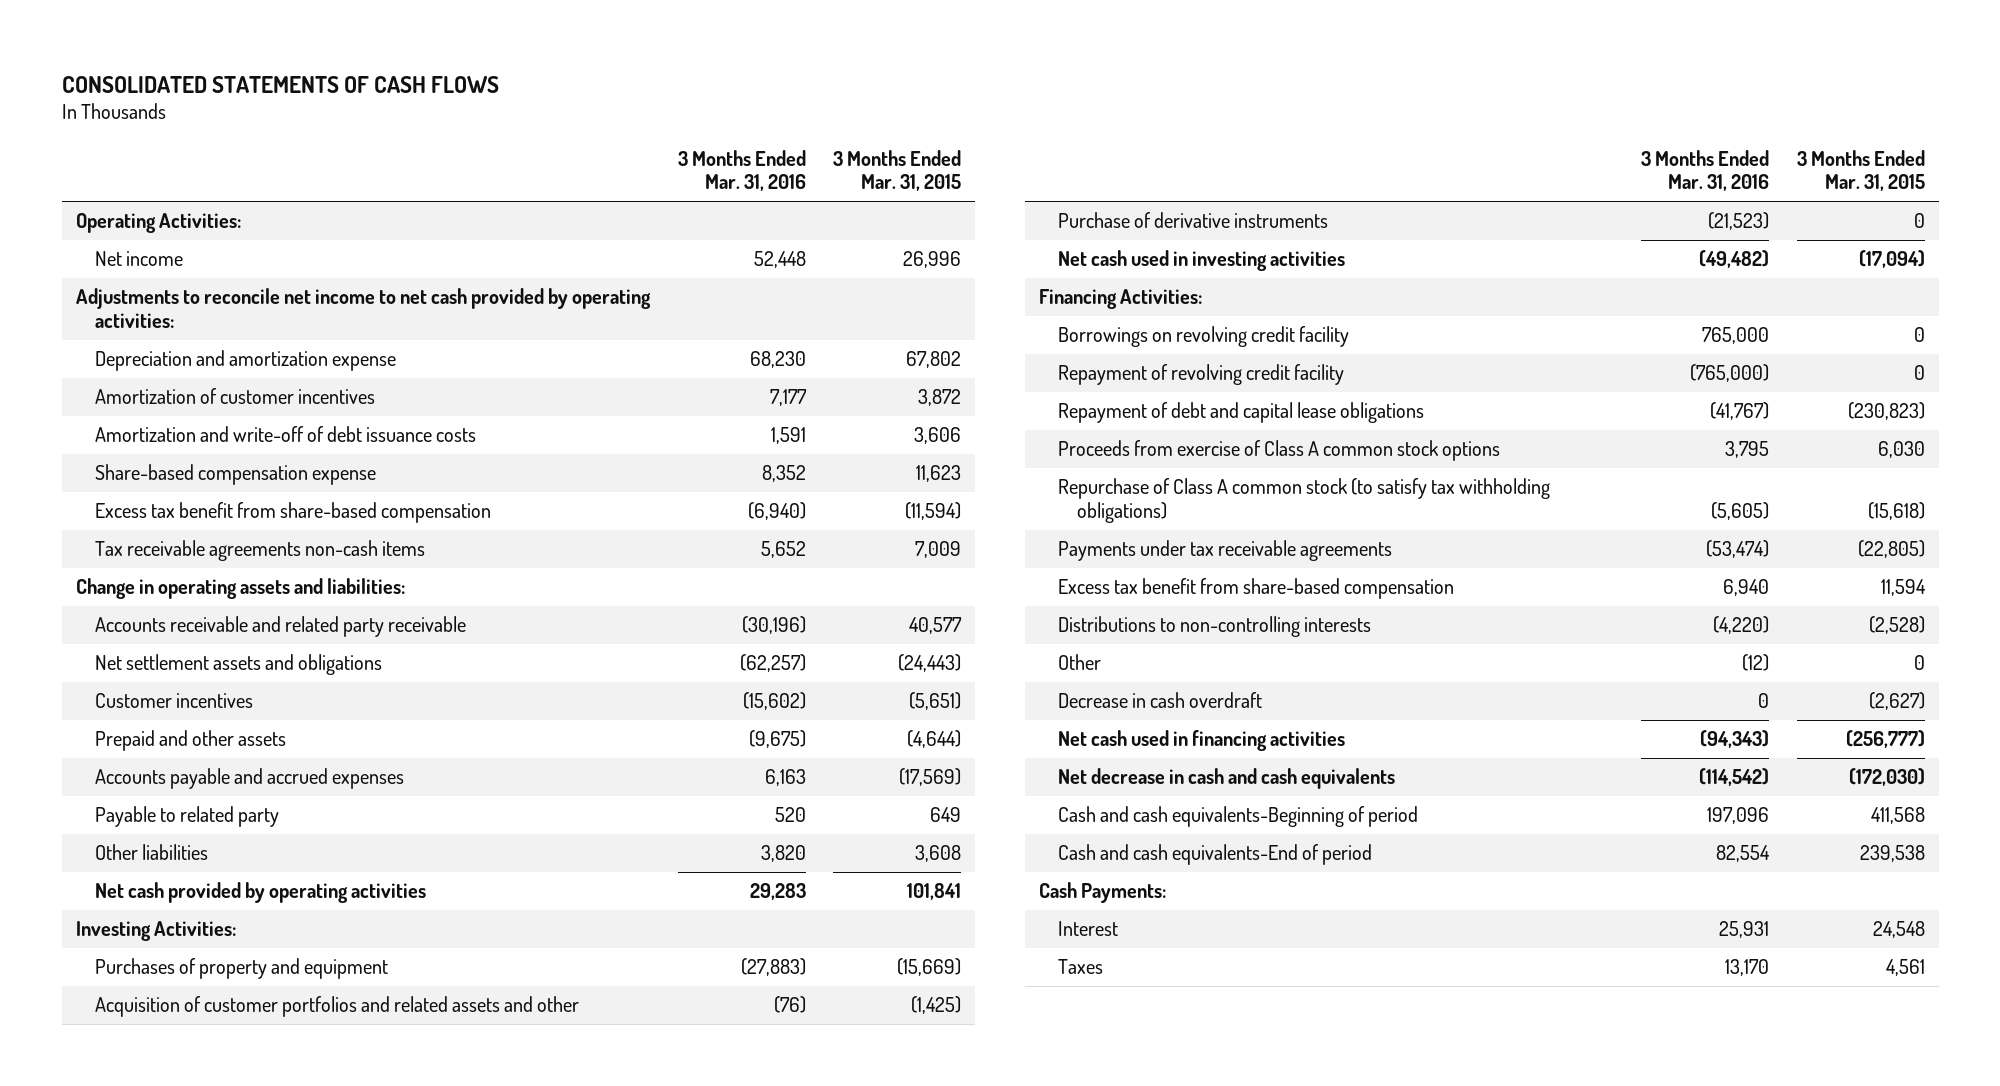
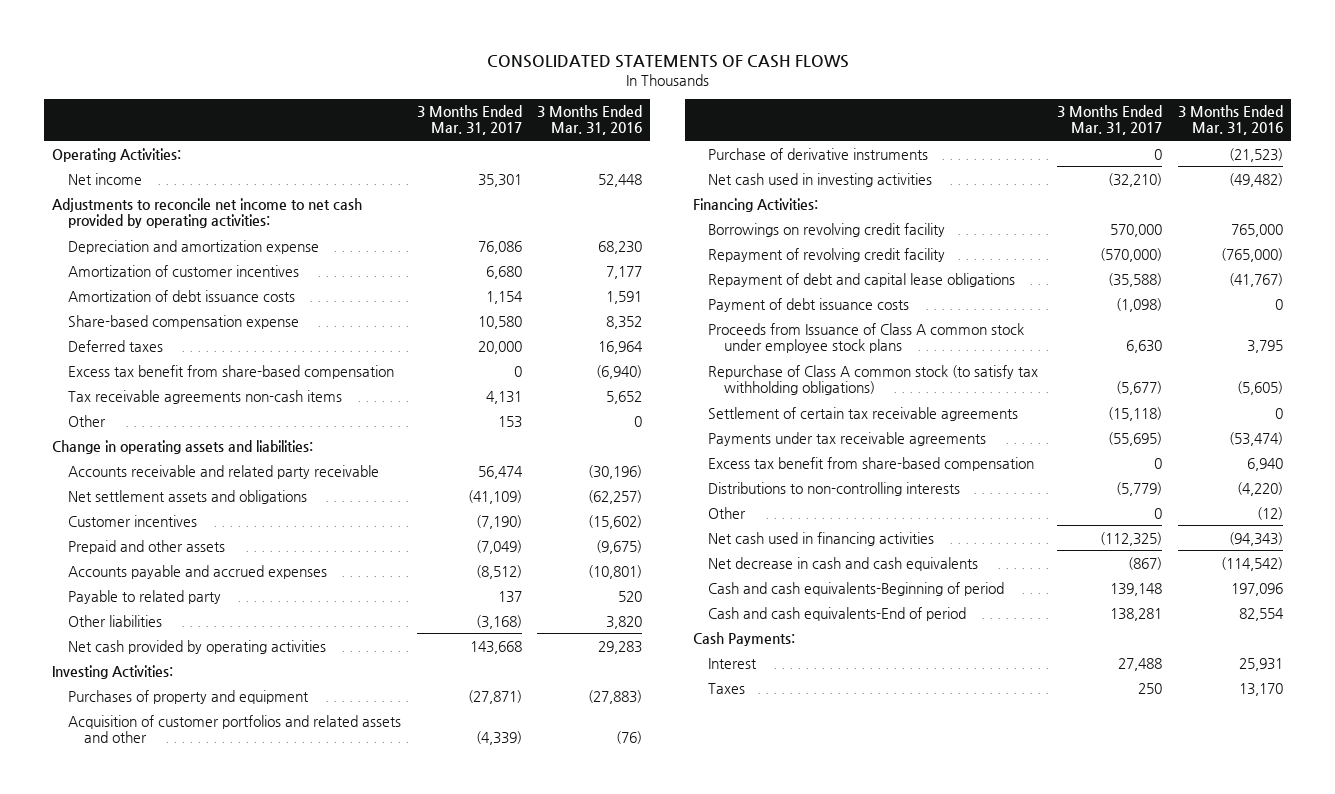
[833,149,962,192] 3 Months Ended Mar. 31, 2015 -> none
none -> [416,105,522,136] 3 Months Ended Mar. 31, 2017
[94,426,476,443] Amortization and write-off of debt issuance costs -> [68,289,296,302] Amortization of debt issuance costs
none -> [68,339,164,352] Deferred taxes
none -> [68,414,107,427] Other
[764,769,806,787] 6,163 -> [588,564,643,579] (10,801)
none -> [708,297,910,312] Payment of debt issuance costs
[1058,440,1501,462] Proceeds from exercise of Class A common stock options -> [708,322,1025,353] Proceeds from Issuance of Class A common stock under employee stock plans
none -> [708,406,1019,421] Settlement of certain tax receivable agreements
[1058,692,1263,709] Decrease in cash overdraft -> none

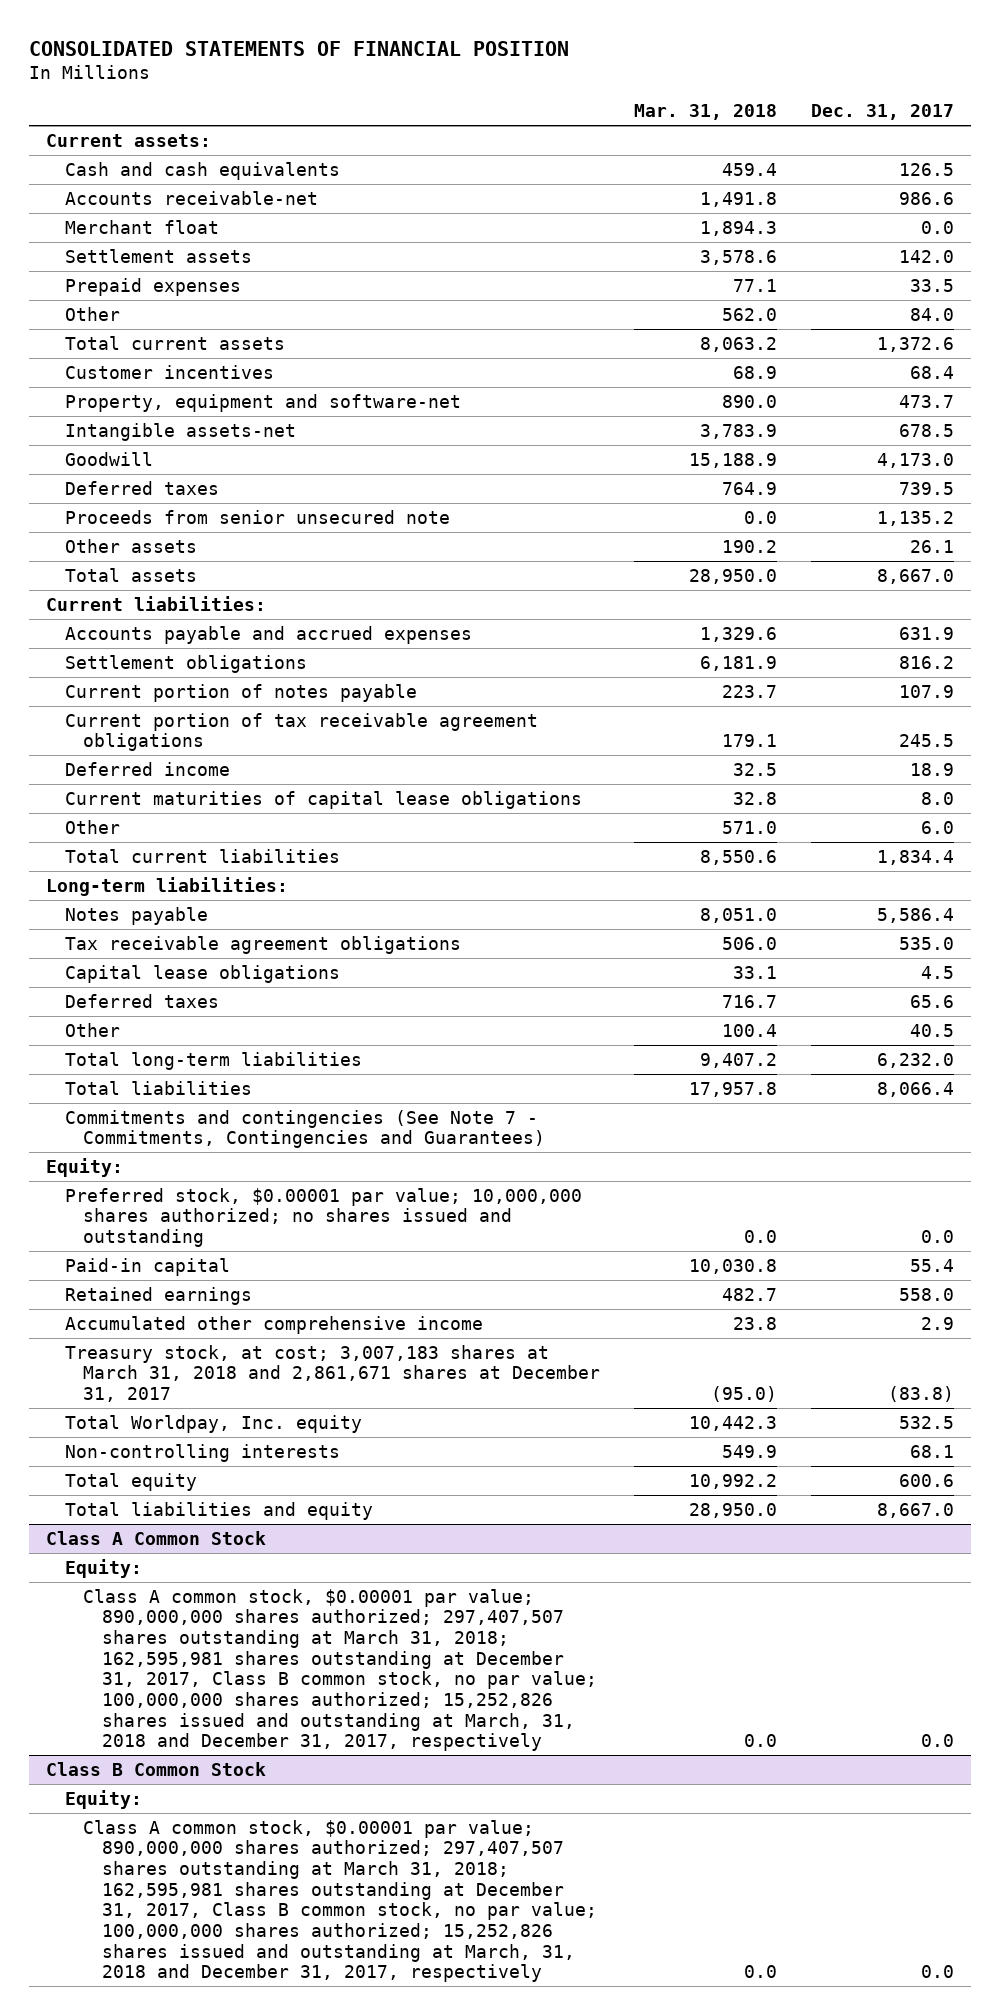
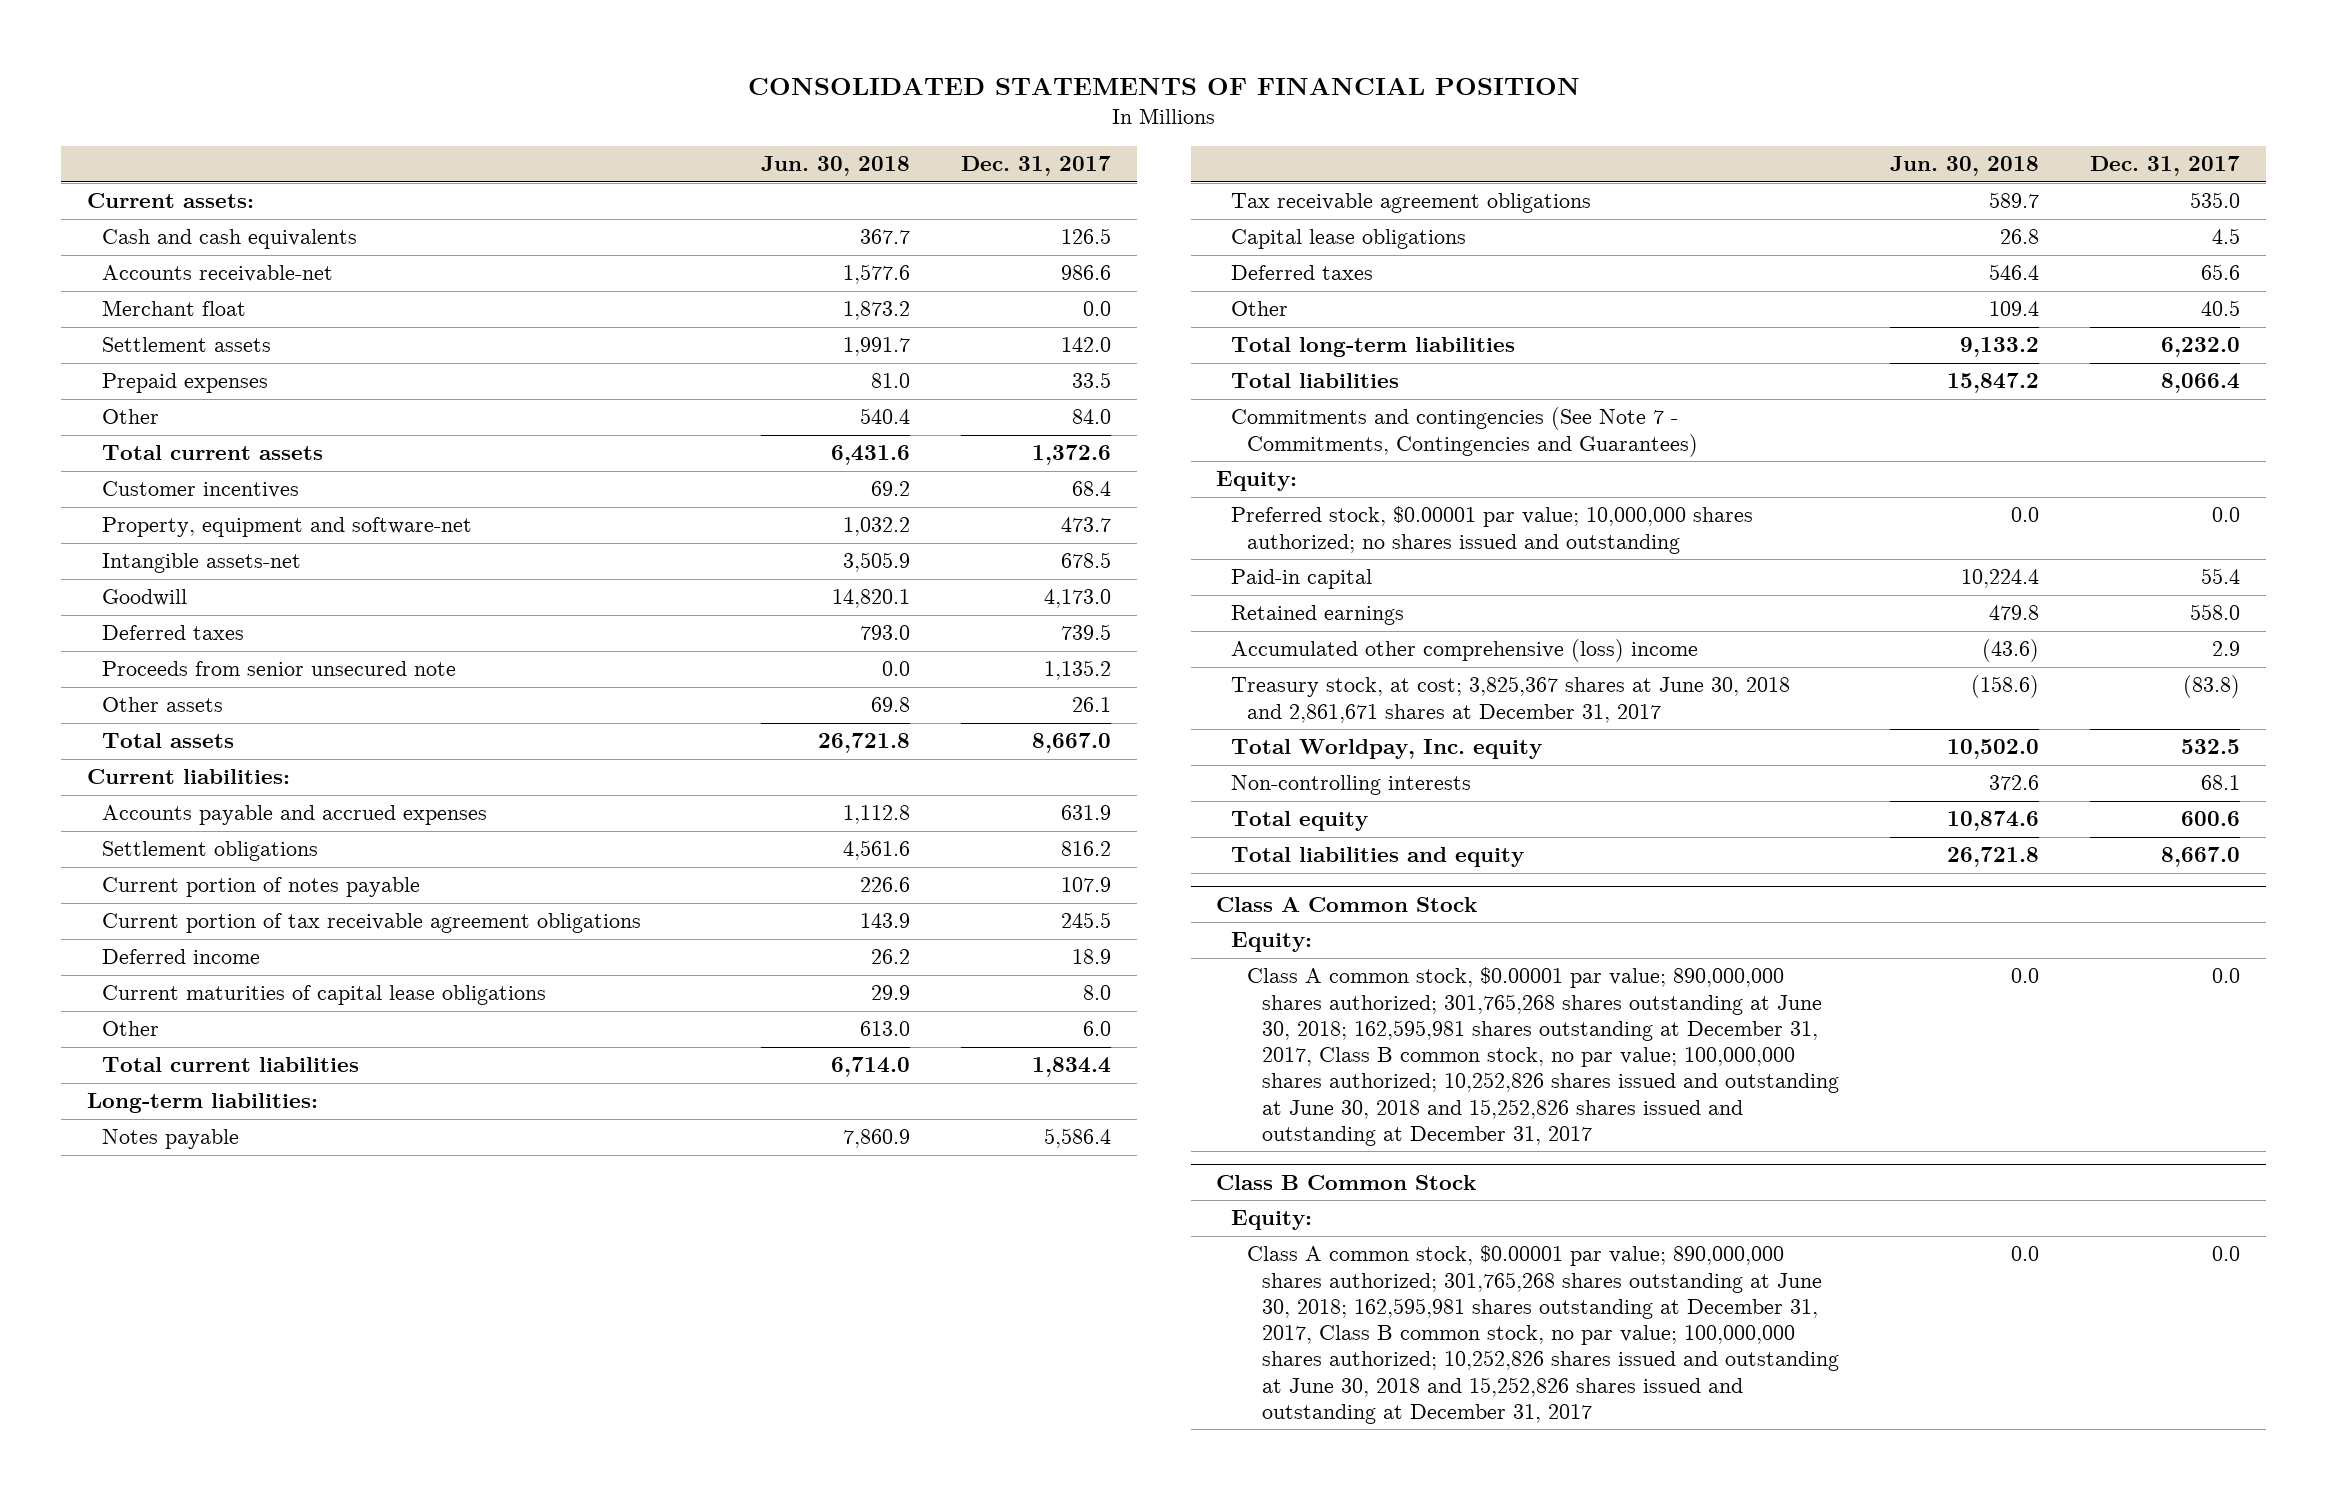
[634,104,778,121] Mar. 31, 2018 -> none
none -> [760,156,910,177] Jun. 30, 2018
[64,1315,483,1334] Accumulated other comprehensive income -> [1231,639,1699,663] Accumulated other comprehensive (loss) income
[64,1344,601,1402] Treasury stock, at cost; 3,007,183 shares at March 31, 2018 and 2,861,671 shares at December 31, 2017 -> [1231,676,1791,723] Treasury stock, at cost; 3,825,367 shares at June 30, 2018 and 2,861,671 shares at December 31, 2017
[83,1588,597,1752] Class A common stock, $0.00001 par value; 890,000,000 shares authorized; 297,407,507 shares outstanding at March 31, 2018; 162,595,981 shares outstanding at December 31, 2017, Class B common stock, no par value; 100,000,000 shares authorized; 15,252,826 shares issued and outstanding at March, 31, 2018 and December 31, 2017, respectively -> [1246,967,1839,1146] Class A common stock, $0.00001 par value; 890,000,000 shares authorized; 301,765,268 shares outstanding at June 30, 2018; 162,595,981 shares outstanding at December 31, 2017, Class B common stock, no par value; 100,000,000 shares authorized; 10,252,826 shares issued and outstanding at June 30, 2018 and 15,252,826 shares issued and outstanding at December 31, 2017
[83,1819,597,1983] Class A common stock, $0.00001 par value; 890,000,000 shares authorized; 297,407,507 shares outstanding at March 31, 2018; 162,595,981 shares outstanding at December 31, 2017, Class B common stock, no par value; 100,000,000 shares authorized; 15,252,826 shares issued and outstanding at March, 31, 2018 and December 31, 2017, respectively -> [1246,1245,1839,1424] Class A common stock, $0.00001 par value; 890,000,000 shares authorized; 301,765,268 shares outstanding at June 30, 2018; 162,595,981 shares outstanding at December 31, 2017, Class B common stock, no par value; 100,000,000 shares authorized; 10,252,826 shares issued and outstanding at June 30, 2018 and 15,252,826 shares issued and outstanding at December 31, 2017

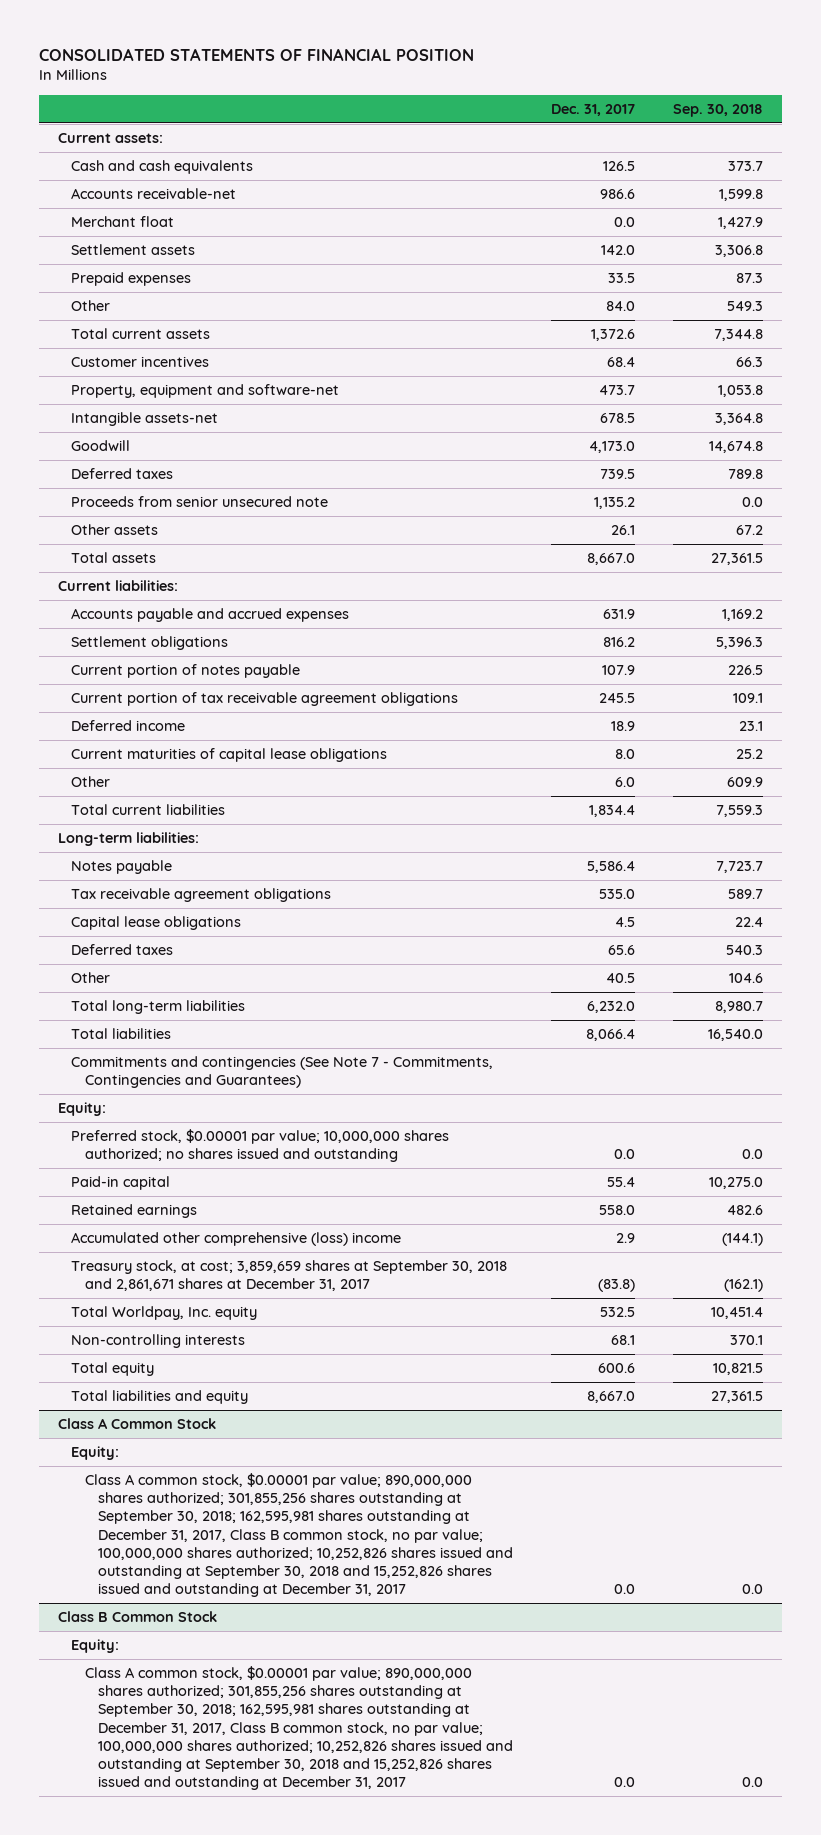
[760,156,910,177] Jun. 30, 2018 -> none
none -> [672,103,763,117] Sep. 30, 2018
[1231,676,1791,723] Treasury stock, at cost; 3,825,367 shares at June 30, 2018 and 2,861,671 shares at December 31, 2017 -> [71,1260,508,1292] Treasury stock, at cost; 3,859,659 shares at September 30, 2018 and 2,861,671 shares at December 31, 2017
[1246,967,1839,1146] Class A common stock, $0.00001 par value; 890,000,000 shares authorized; 301,765,268 shares outstanding at June 30, 2018; 162,595,981 shares outstanding at December 31, 2017, Class B common stock, no par value; 100,000,000 shares authorized; 10,252,826 shares issued and outstanding at June 30, 2018 and 15,252,826 shares issued and outstanding at December 31, 2017 -> [84,1473,513,1598] Class A common stock, $0.00001 par value; 890,000,000 shares authorized; 301,855,256 shares outstanding at September 30, 2018; 162,595,981 shares outstanding at December 31, 2017, Class B common stock, no par value; 100,000,000 shares authorized; 10,252,826 shares issued and outstanding at September 30, 2018 and 15,252,826 shares issued and outstanding at December 31, 2017
[1246,1245,1839,1424] Class A common stock, $0.00001 par value; 890,000,000 shares authorized; 301,765,268 shares outstanding at June 30, 2018; 162,595,981 shares outstanding at December 31, 2017, Class B common stock, no par value; 100,000,000 shares authorized; 10,252,826 shares issued and outstanding at June 30, 2018 and 15,252,826 shares issued and outstanding at December 31, 2017 -> [84,1666,513,1791] Class A common stock, $0.00001 par value; 890,000,000 shares authorized; 301,855,256 shares outstanding at September 30, 2018; 162,595,981 shares outstanding at December 31, 2017, Class B common stock, no par value; 100,000,000 shares authorized; 10,252,826 shares issued and outstanding at September 30, 2018 and 15,252,826 shares issued and outstanding at December 31, 2017

